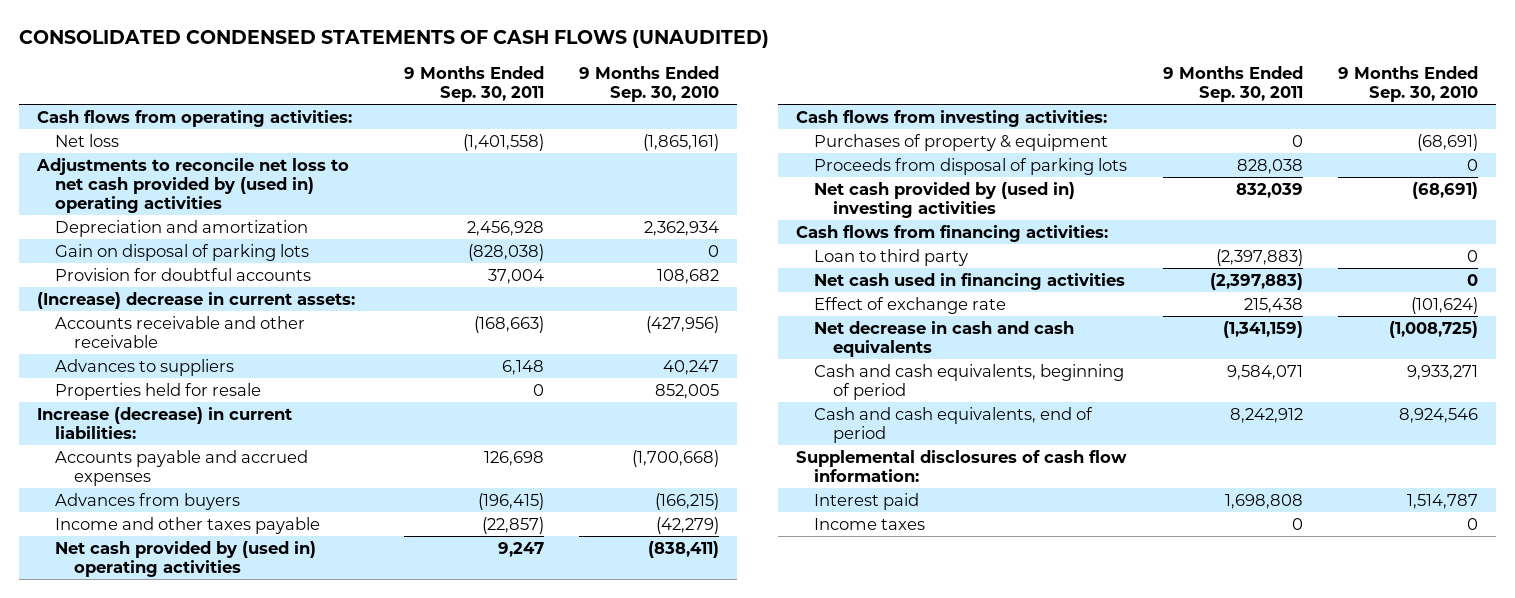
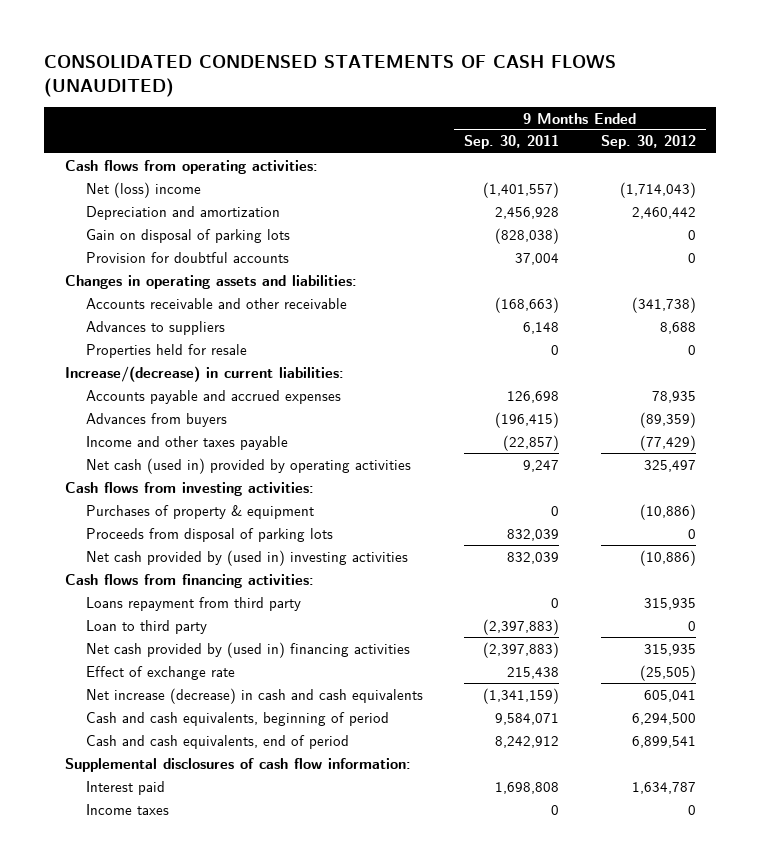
[579,65,720,102] 9 Months Ended Sep. 30, 2010 -> none
none -> [600,135,696,150] Sep. 30, 2012
[35,157,349,214] Adjustments to reconcile net loss to net cash provided by (used in) operating activities -> none
[55,133,120,147] Net loss -> [86,181,202,198] Net (loss) income
[462,133,544,151] (1,401,558) -> [483,181,560,198] (1,401,557)
[36,291,355,309] (Increase) decrease in current assets: -> none
none -> [65,274,358,289] Changes in operating assets and liabilities:
[36,406,292,439] Increase (decrease) in current liabilities: -> [65,365,345,382] Increase/(decrease) in current liabilities:
[55,540,317,577] Net cash provided by (used in) operating activities -> [86,457,412,474] Net cash (used in) provided by operating activities
[1236,158,1303,174] 828,038 -> [507,528,560,541] 832,039
none -> [86,596,302,611] Loans repayment from third party
[814,272,1126,290] Net cash used in financing activities -> [86,641,411,658] Net cash provided by (used in) financing activities
[814,320,1075,357] Net decrease in cash and cash equivalents -> [86,687,424,704] Net increase (decrease) in cash and cash equivalents

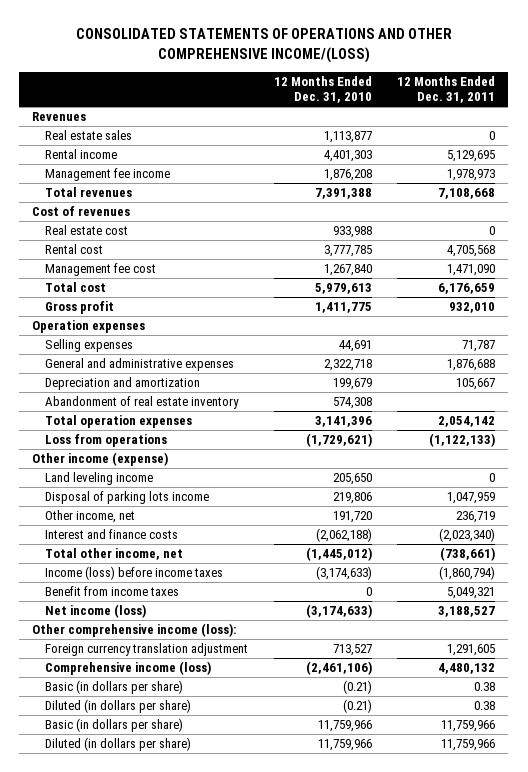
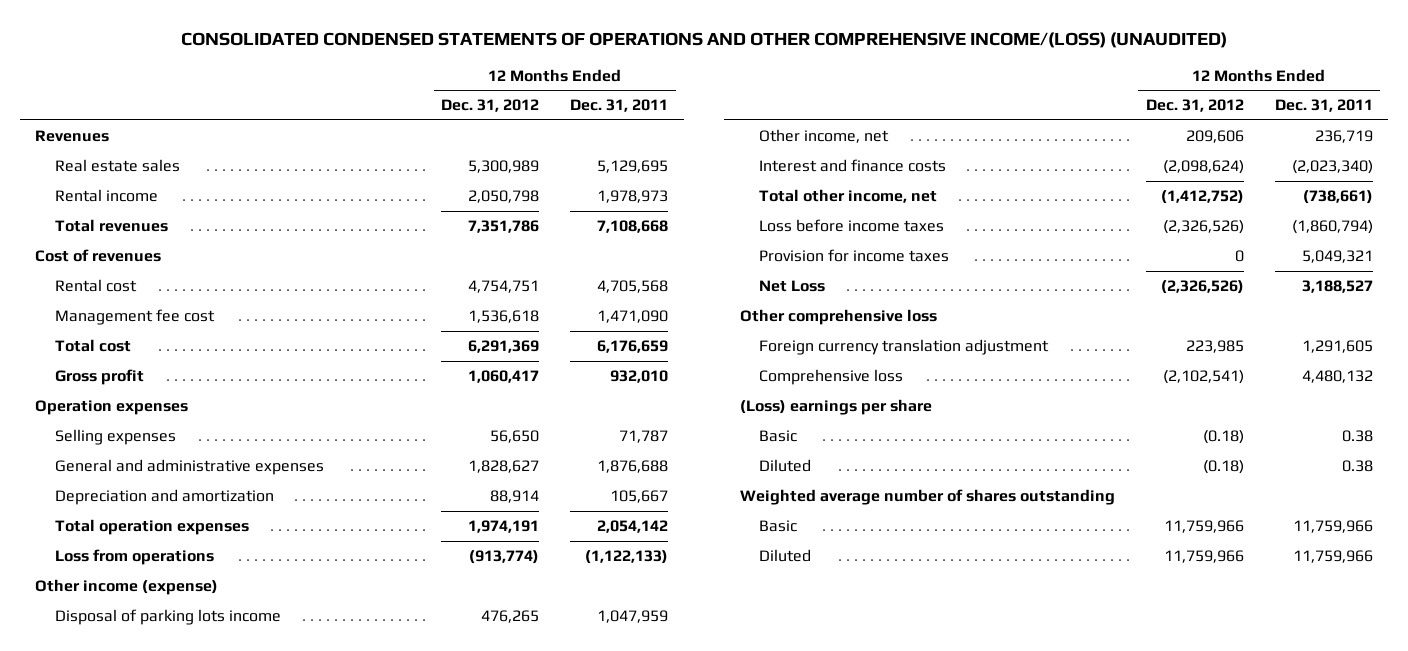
[75,28,452,64] CONSOLIDATED STATEMENTS OF OPERATIONS AND OTHER COMPREHENSIVE INCOME/(LOSS) -> [180,31,1227,48] CONSOLIDATED CONDENSED STATEMENTS OF OPERATIONS AND OTHER COMPREHENSIVE INCOME/(LOSS) (UNAUDITED)
[273,76,372,104] 12 Months Ended Dec. 31, 2010 -> none
none -> [441,99,540,113] Dec. 31, 2012
[45,168,171,182] Management fee income -> none
[489,131,496,141] 0 -> [597,160,669,174] 5,129,695
[447,150,496,163] 5,129,695 -> [597,190,669,204] 1,978,973
[45,225,129,236] Real estate cost -> none
[45,396,240,410] Abandonment of real estate inventory -> none
[45,472,154,486] Land leveling income -> none
[45,566,224,581] Income (loss) before income taxes -> [759,219,945,233] Loss before income taxes
[45,586,180,597] Benefit from income taxes -> [759,249,950,263] Provision for income taxes
[45,604,147,619] Net income (loss) -> [759,280,826,293] Net Loss
[32,623,237,638] Other comprehensive income (loss): -> [739,309,937,326] Other comprehensive loss
[45,661,212,676] Comprehensive income (loss) -> [759,369,904,386] Comprehensive loss
none -> [739,399,932,416] (Loss) earnings per share
[45,680,184,695] Basic (in dollars per share) -> [759,430,798,443] Basic
[45,699,192,714] Diluted (in dollars per share) -> [759,459,812,473] Diluted
none -> [739,489,1115,506] Weighted average number of shares outstanding
[45,718,184,733] Basic (in dollars per share) -> [759,520,798,533] Basic
[45,737,192,752] Diluted (in dollars per share) -> [759,549,812,563] Diluted

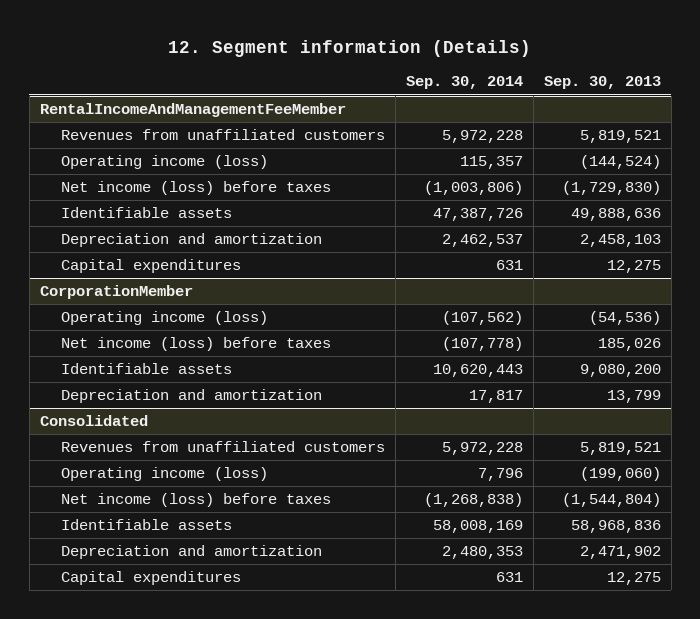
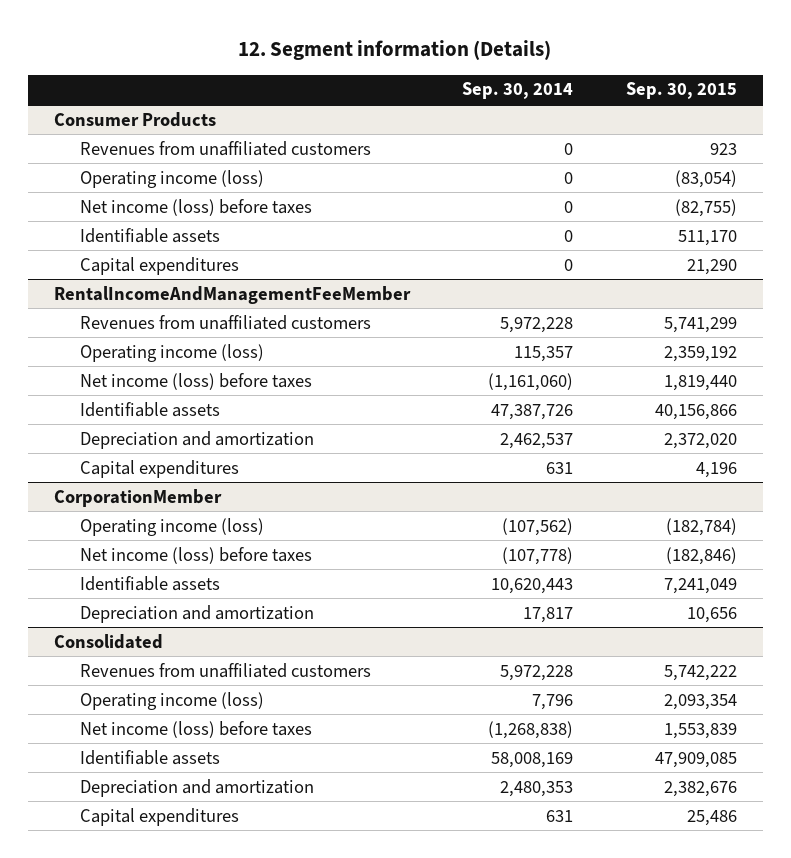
[543,76,661,90] Sep. 30, 2013 -> none
none -> [625,82,737,100] Sep. 30, 2015
none -> [54,111,217,127] Consumer Products
none -> [79,140,371,156] Revenues from unaffiliated customers
none -> [79,169,264,188] Operating income (loss)
none -> [79,198,312,216] Net income (loss) before taxes
none -> [79,227,220,243] Identifiable assets
none -> [79,256,239,275] Capital expenditures
[423,181,523,196] (1,003,806) -> [488,372,574,391] (1,161,060)

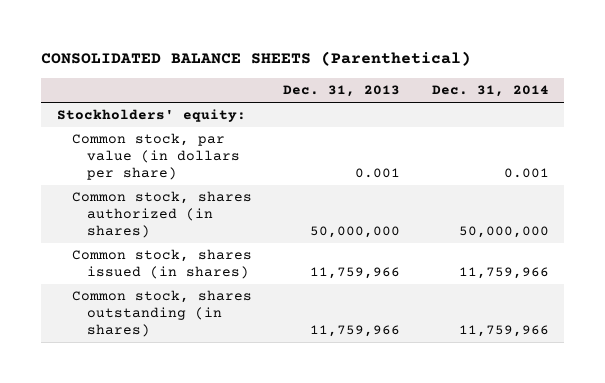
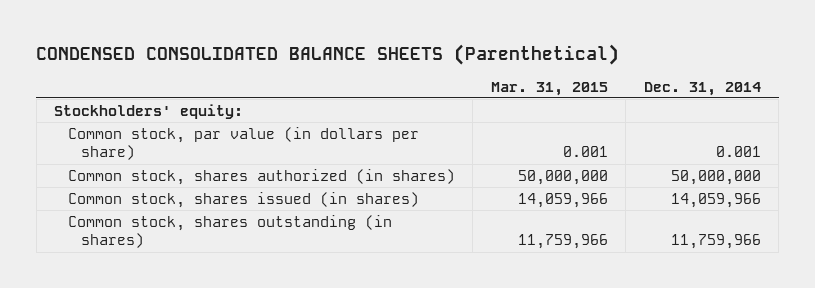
[40,51,471,67] CONSOLIDATED BALANCE SHEETS (Parenthetical) -> [36,43,620,65] CONDENSED CONSOLIDATED BALANCE SHEETS (Parenthetical)
[283,85,401,98] Dec. 31, 2013 -> none
none -> [490,81,608,96] Mar. 31, 2015
[458,267,549,280] 11,759,966 -> [670,192,761,208] 14,059,966

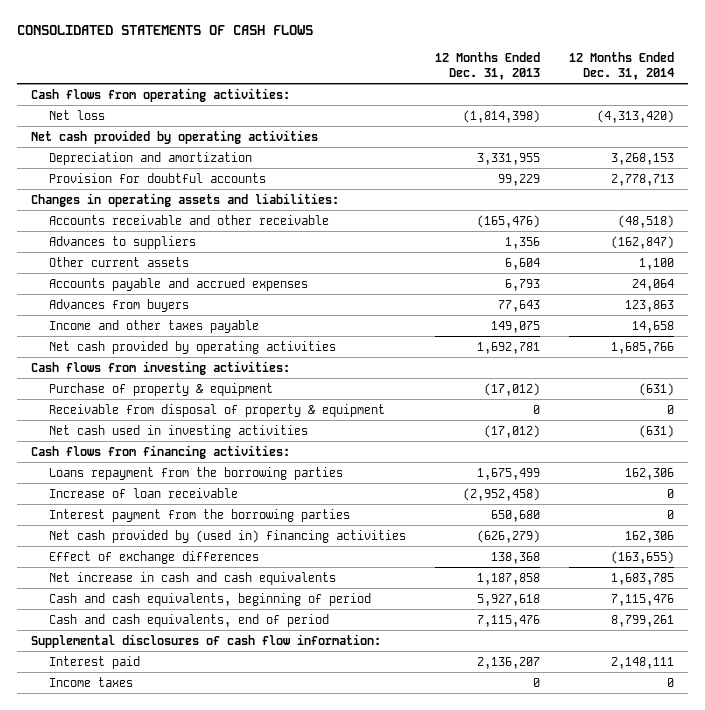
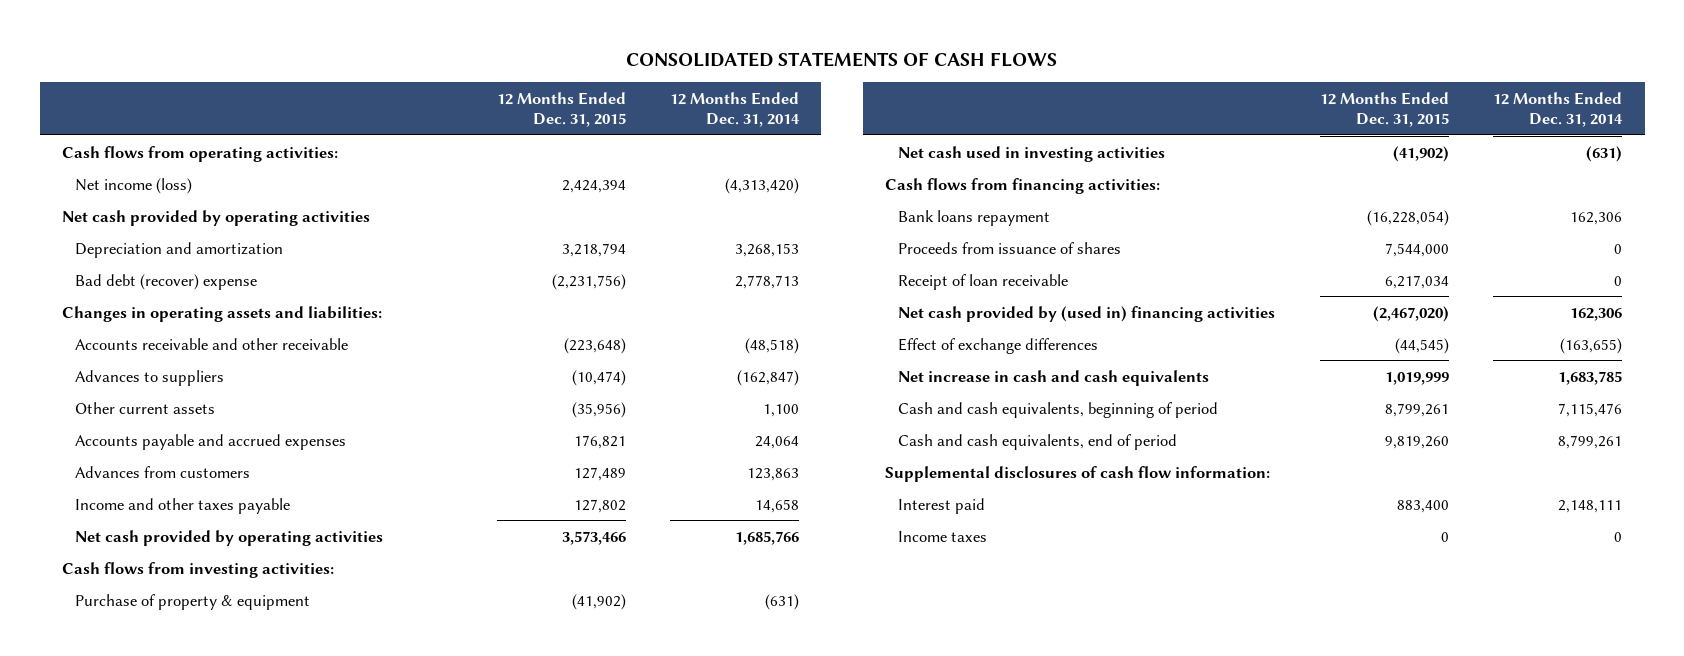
[434,51,540,81] 12 Months Ended Dec. 31, 2013 -> none
none -> [496,91,626,128] 12 Months Ended Dec. 31, 2015
[48,109,105,120] Net loss -> [75,177,193,194] Net income (loss)
[48,172,266,183] Provision for doubtful accounts -> [75,273,258,290] Bad debt (recover) expense
[48,298,189,312] Advances from buyers -> [75,465,251,478] Advances from customers
[48,403,385,417] Receivable from disposal of property & equipment -> none
[48,508,350,522] Interest payment from the borrowing parties -> none
[48,466,343,480] Loans repayment from the borrowing parties -> [898,209,1051,226] Bank loans repayment
none -> [898,241,1122,254] Proceeds from issuance of shares
[48,487,238,498] Increase of loan receivable -> [898,273,1069,290] Receipt of loan receivable

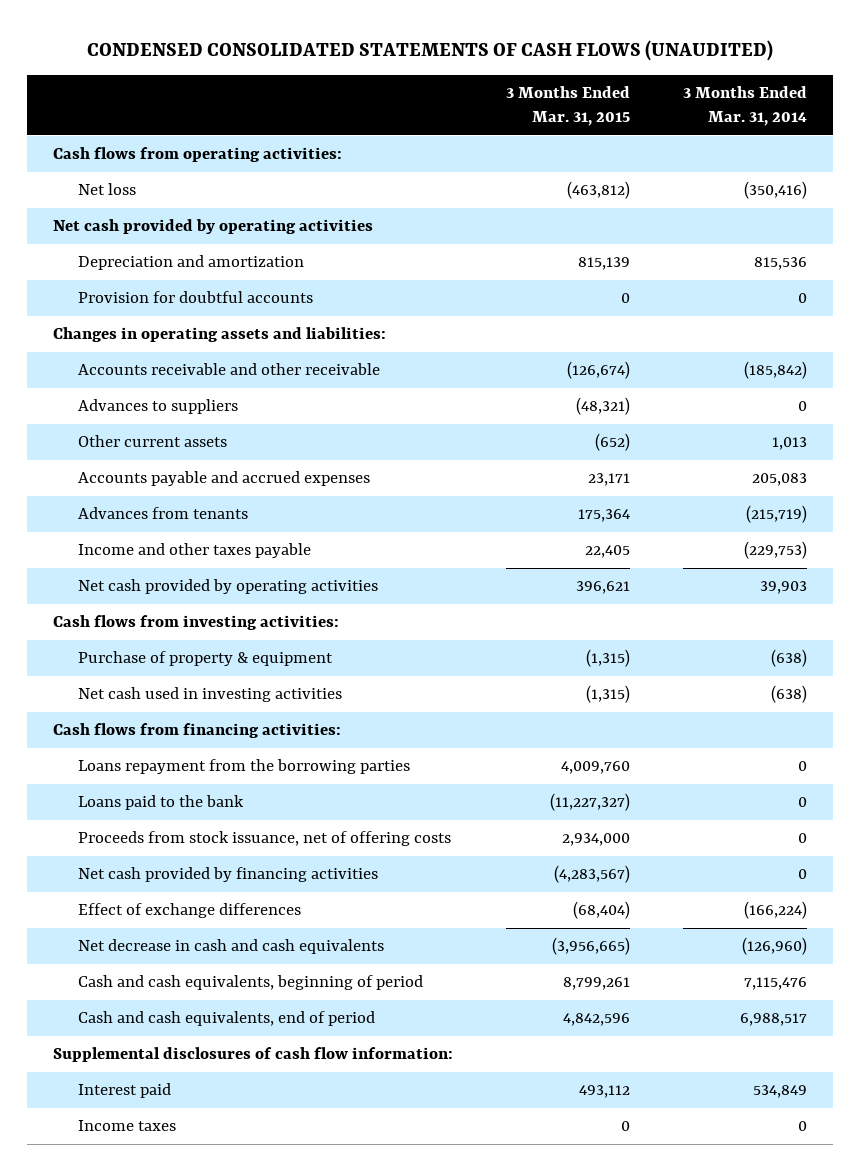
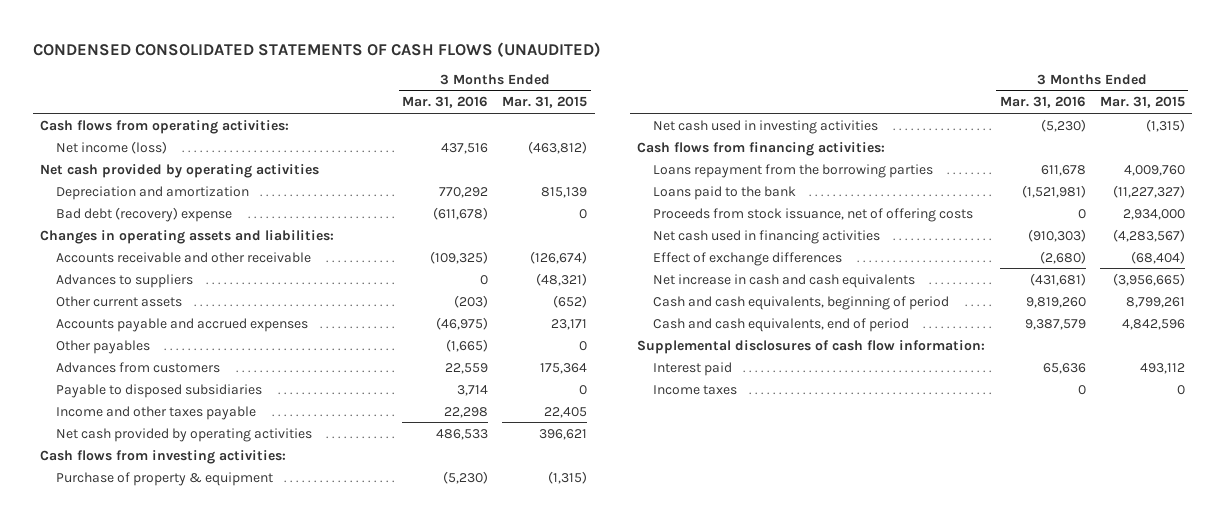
[682,85,807,127] 3 Months Ended Mar. 31, 2014 -> none
none -> [402,96,489,109] Mar. 31, 2016
[78,183,137,196] Net loss -> [55,140,167,154] Net income (loss)
[78,291,314,304] Provision for doubtful accounts -> none
none -> [55,206,232,222] Bad debt (recovery) expense
none -> [55,339,150,354] Other payables
[78,507,249,520] Advances from tenants -> [55,361,220,373] Advances from customers
none -> [55,383,262,398] Payable to disposed subsidiaries
[78,867,379,883] Net cash provided by financing activities -> [653,229,881,244] Net cash used in financing activities
[78,939,385,955] Net decrease in cash and cash equivalents -> [653,273,916,288] Net increase in cash and cash equivalents

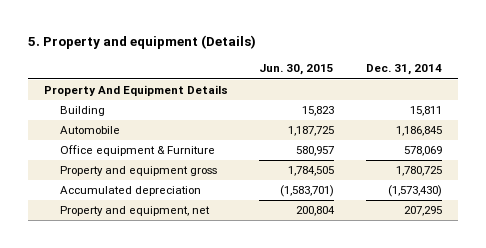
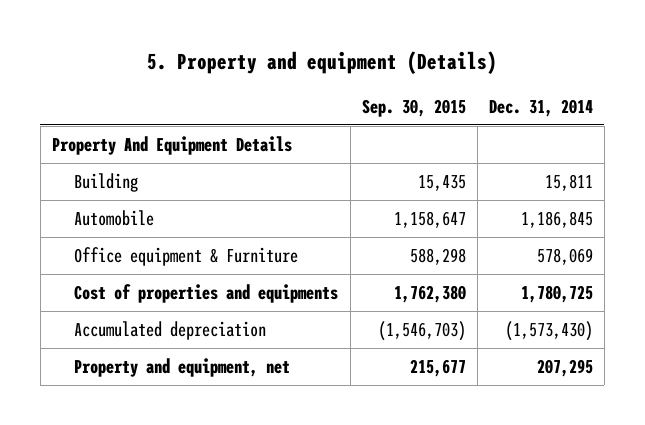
[259,64,335,76] Jun. 30, 2015 -> none
none -> [361,98,466,117] Sep. 30, 2015
[59,166,217,177] Property and equipment gross -> [74,283,339,303] Cost of properties and equipments

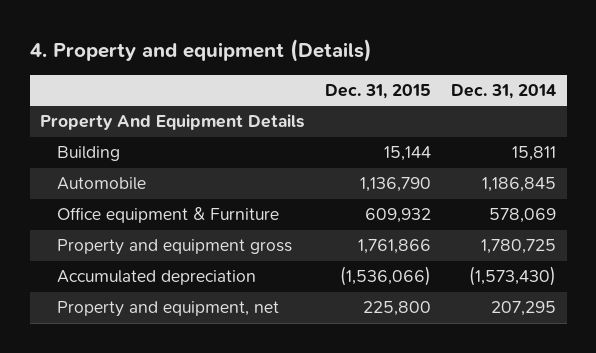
[147,51,498,75] 5. Property and equipment (Details) -> [29,39,372,63] 4. Property and equipment (Details)
[361,98,466,117] Sep. 30, 2015 -> none
none -> [324,84,431,100] Dec. 31, 2015
[74,283,339,303] Cost of properties and equipments -> [57,239,293,256] Property and equipment gross

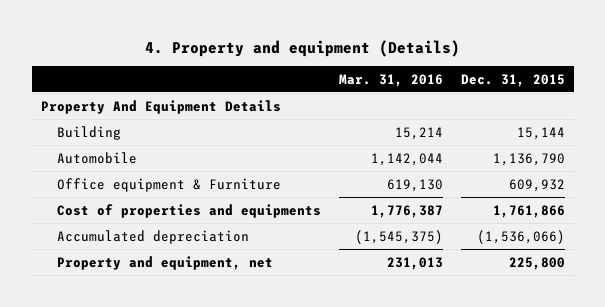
[451,84,557,100] Dec. 31, 2014 -> none
none -> [338,73,443,87] Mar. 31, 2016
[57,239,293,256] Property and equipment gross -> [56,203,321,218] Cost of properties and equipments

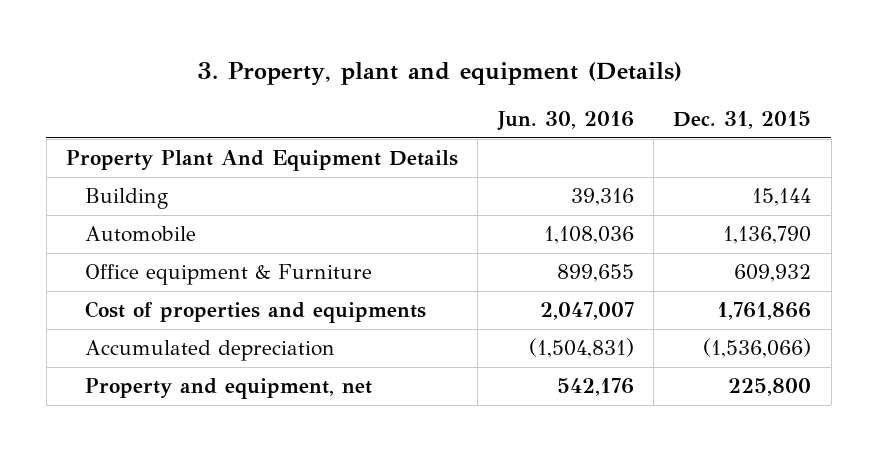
[144,39,460,57] 4. Property and equipment (Details) -> [196,61,682,86] 3. Property, plant and equipment (Details)
[338,73,443,87] Mar. 31, 2016 -> none
none -> [496,111,634,132] Jun. 30, 2016
[40,99,281,114] Property And Equipment Details -> [66,150,459,172] Property Plant And Equipment Details

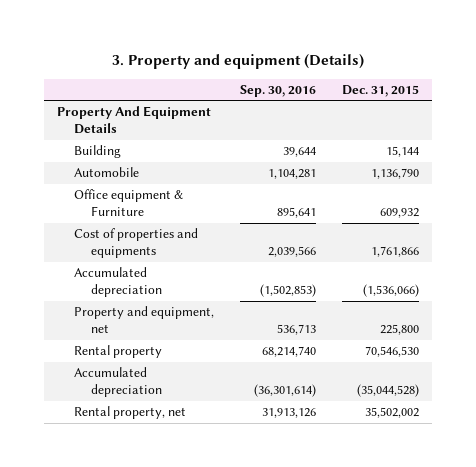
[196,61,682,86] 3. Property, plant and equipment (Details) -> [112,54,365,70] 3. Property and equipment (Details)
[496,111,634,132] Jun. 30, 2016 -> none
none -> [240,84,317,97] Sep. 30, 2016
[66,150,459,172] Property Plant And Equipment Details -> [57,106,212,135] Property And Equipment Details
none -> [74,345,163,359] Rental property
none -> [74,367,163,398] Accumulated depreciation
none -> [74,406,187,420] Rental property, net

